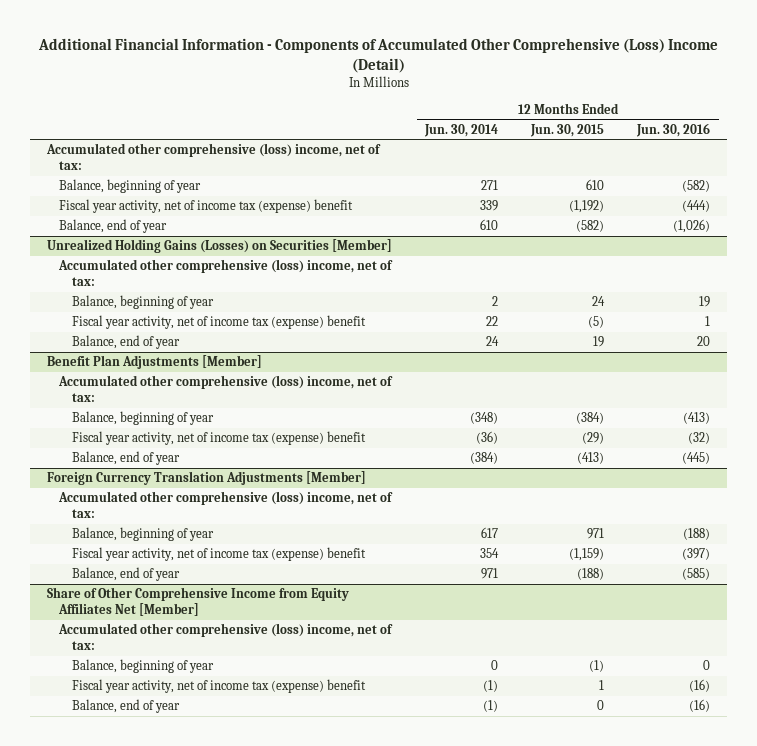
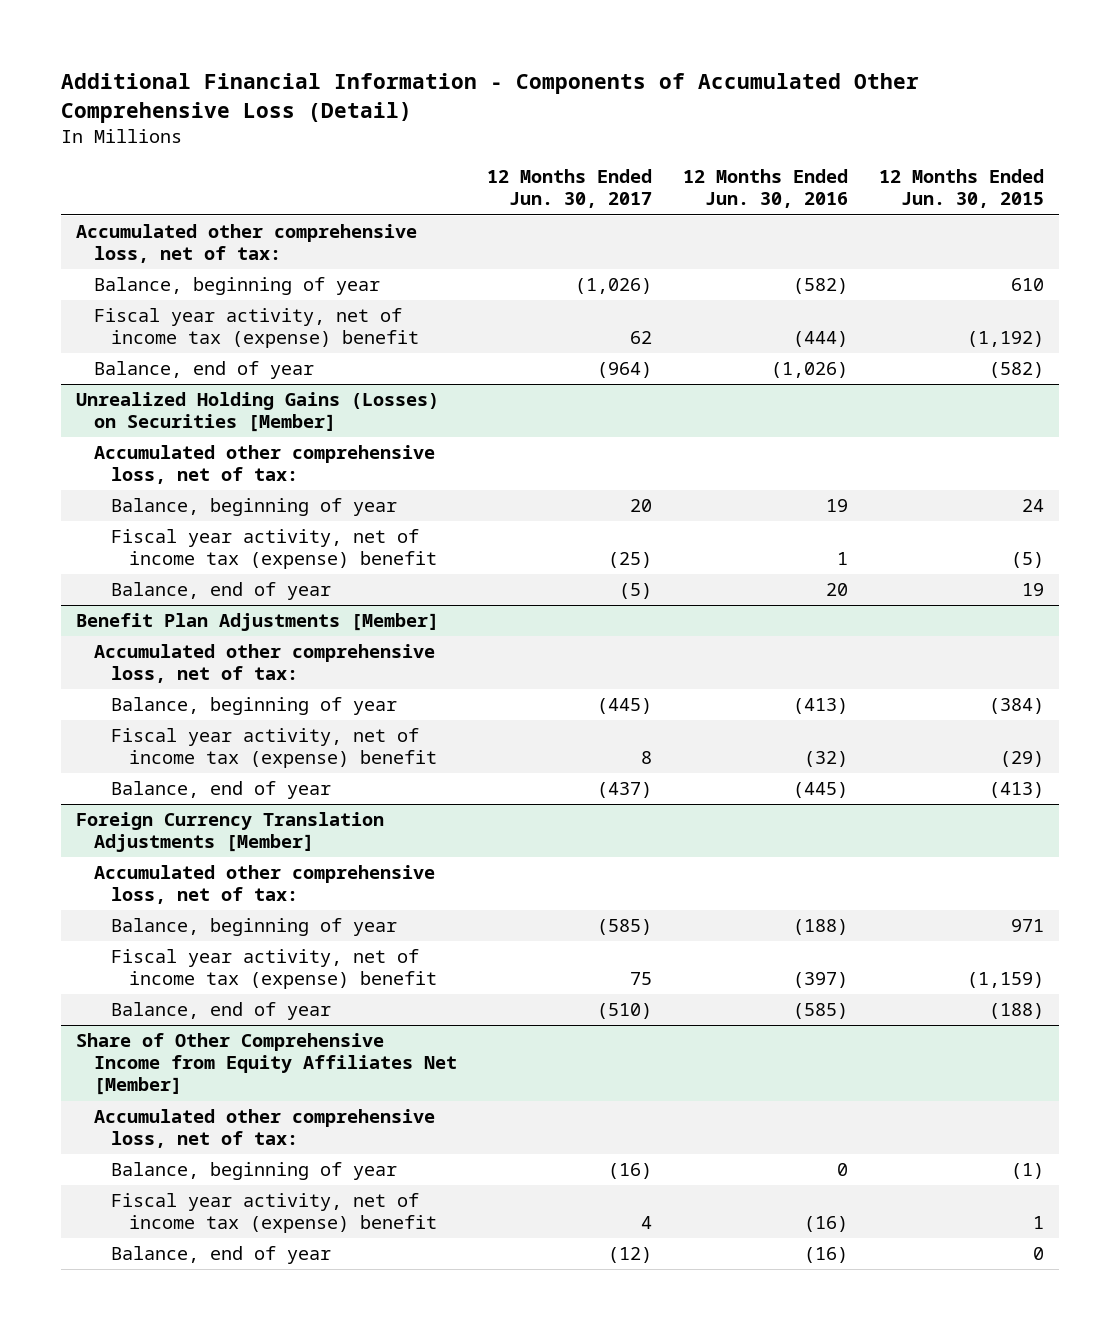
[37,37,718,73] Additional Financial Information - Components of Accumulated Other Comprehensive (Loss) Income (Detail) -> [60,73,919,123] Additional Financial Information - Components of Accumulated Other Comprehensive Loss (Detail)
[423,123,498,137] Jun. 30, 2014 -> none
none -> [487,169,653,209] 12 Months Ended Jun. 30, 2017
[45,143,381,171] Accumulated other comprehensive (loss) income, net of tax: -> [76,224,418,264] Accumulated other comprehensive loss, net of tax:
[58,259,394,287] Accumulated other comprehensive (loss) income, net of tax: -> [93,445,435,485] Accumulated other comprehensive loss, net of tax:
[58,375,394,403] Accumulated other comprehensive (loss) income, net of tax: -> [93,644,435,684] Accumulated other comprehensive loss, net of tax:
[58,491,394,519] Accumulated other comprehensive (loss) income, net of tax: -> [93,865,435,905] Accumulated other comprehensive loss, net of tax:
[58,623,394,651] Accumulated other comprehensive (loss) income, net of tax: -> [93,1109,435,1149] Accumulated other comprehensive loss, net of tax:

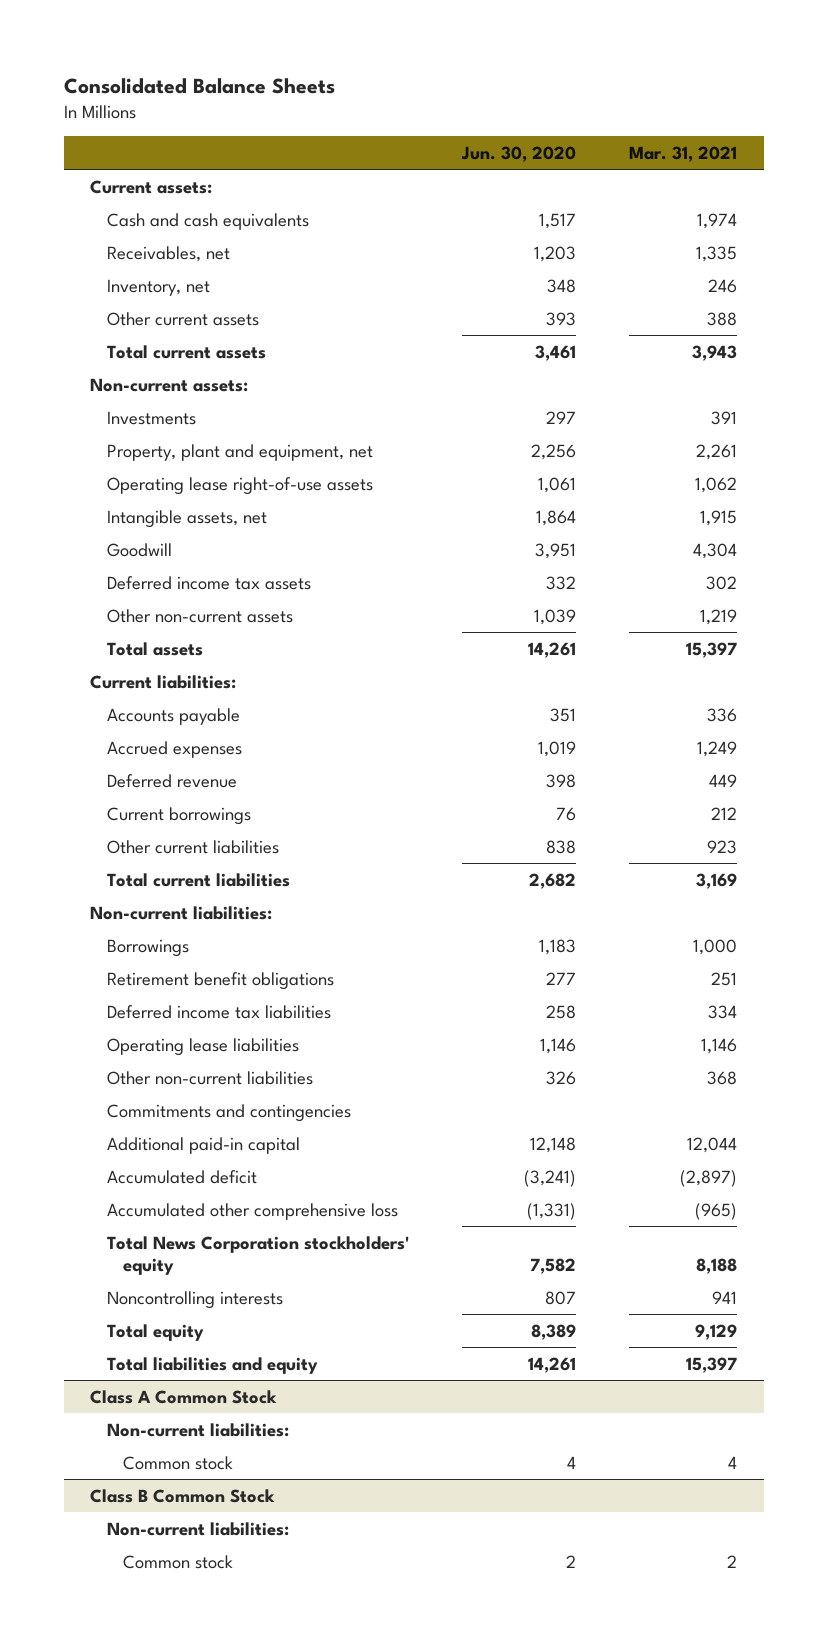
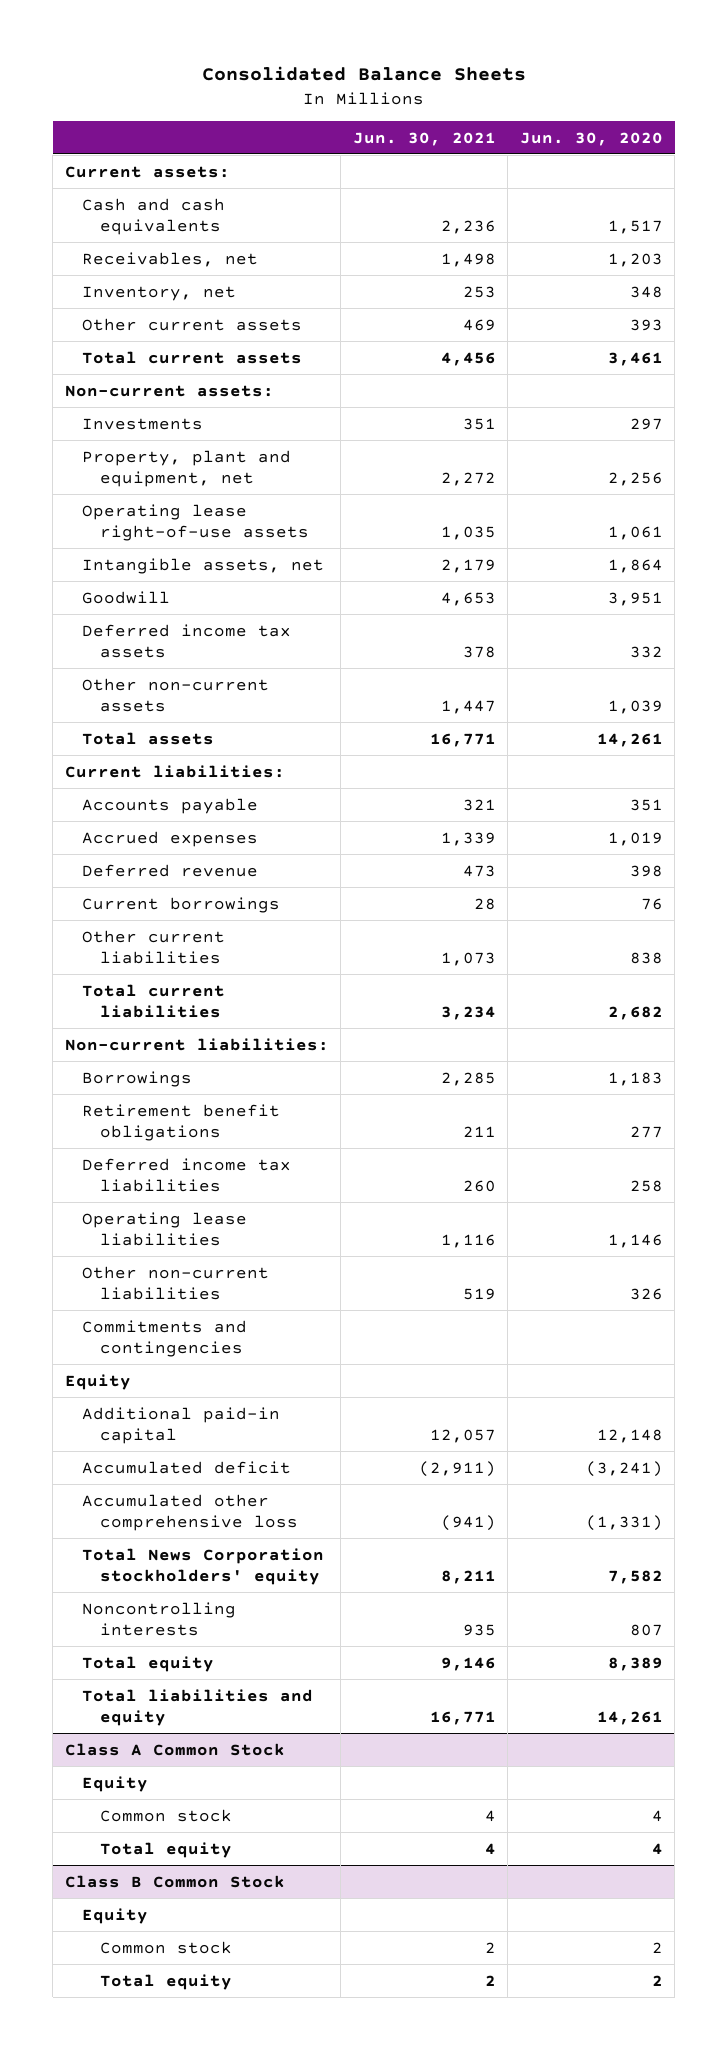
[629,145,738,162] Mar. 31, 2021 -> none
none -> [352,131,496,146] Jun. 30, 2021
none -> [64,1373,131,1390] Equity
[106,1422,289,1437] Non-current liabilities: -> none
none -> [82,1775,149,1792] Equity
none -> [100,1841,233,1858] Total equity
[106,1521,289,1536] Non-current liabilities: -> none
none -> [82,1907,149,1924] Equity
none -> [100,1973,233,1990] Total equity

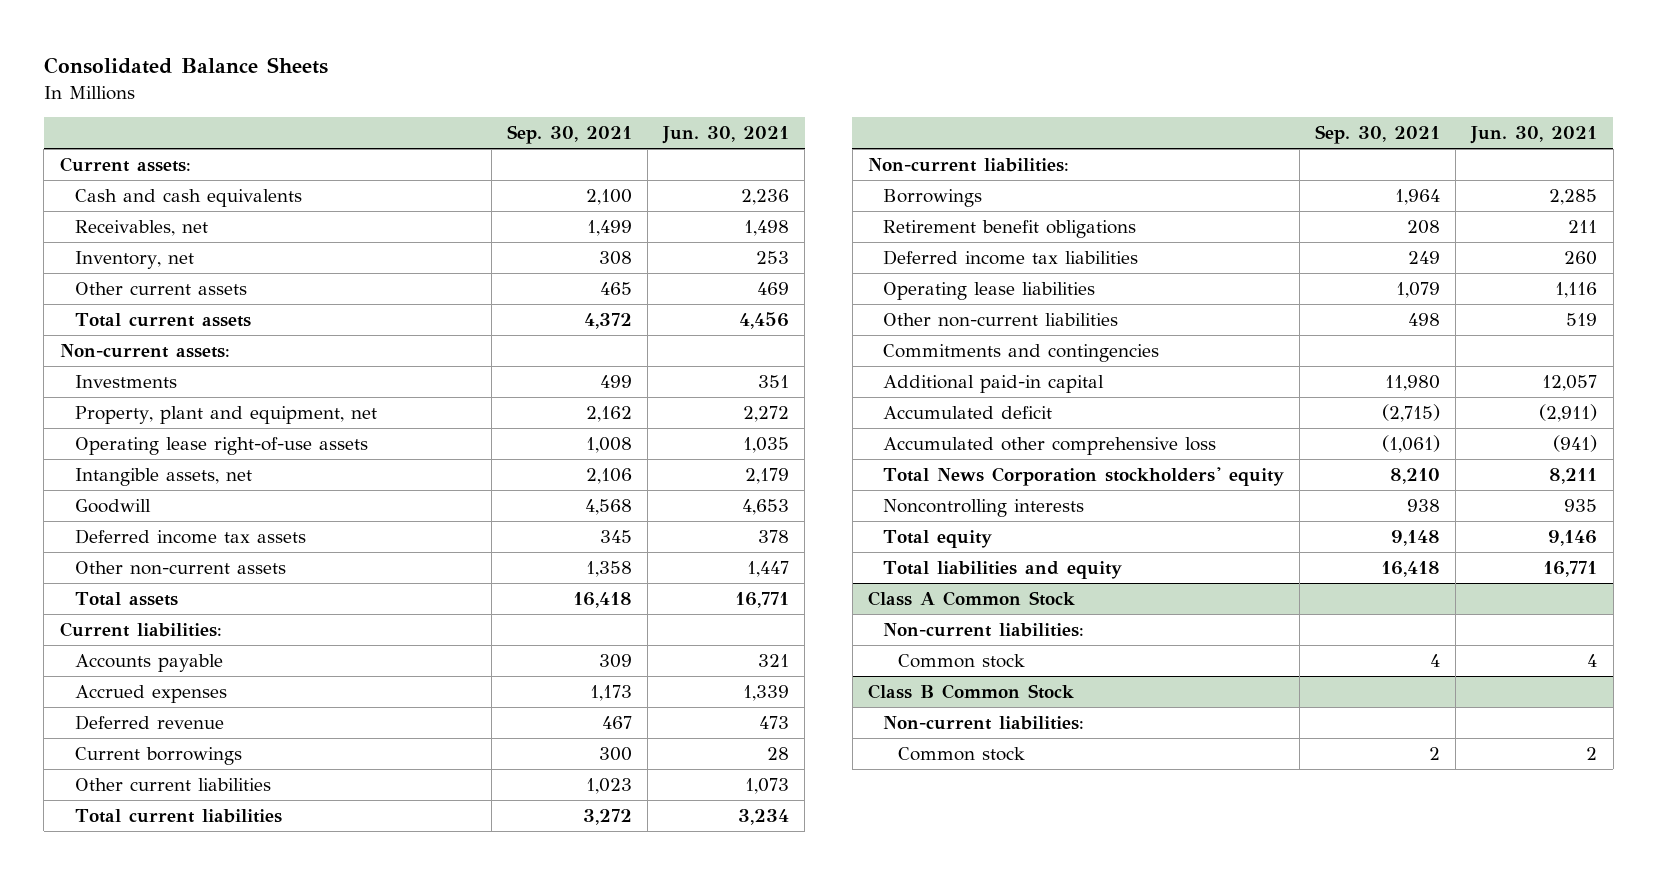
[519,131,663,146] Jun. 30, 2020 -> none
none -> [506,125,632,145] Sep. 30, 2021
[64,1373,131,1390] Equity -> none
[82,1775,149,1792] Equity -> none
none -> [882,622,1084,637] Non-current liabilities:
[100,1841,233,1858] Total equity -> none
[82,1907,149,1924] Equity -> none
none -> [882,715,1084,730] Non-current liabilities:
[100,1973,233,1990] Total equity -> none

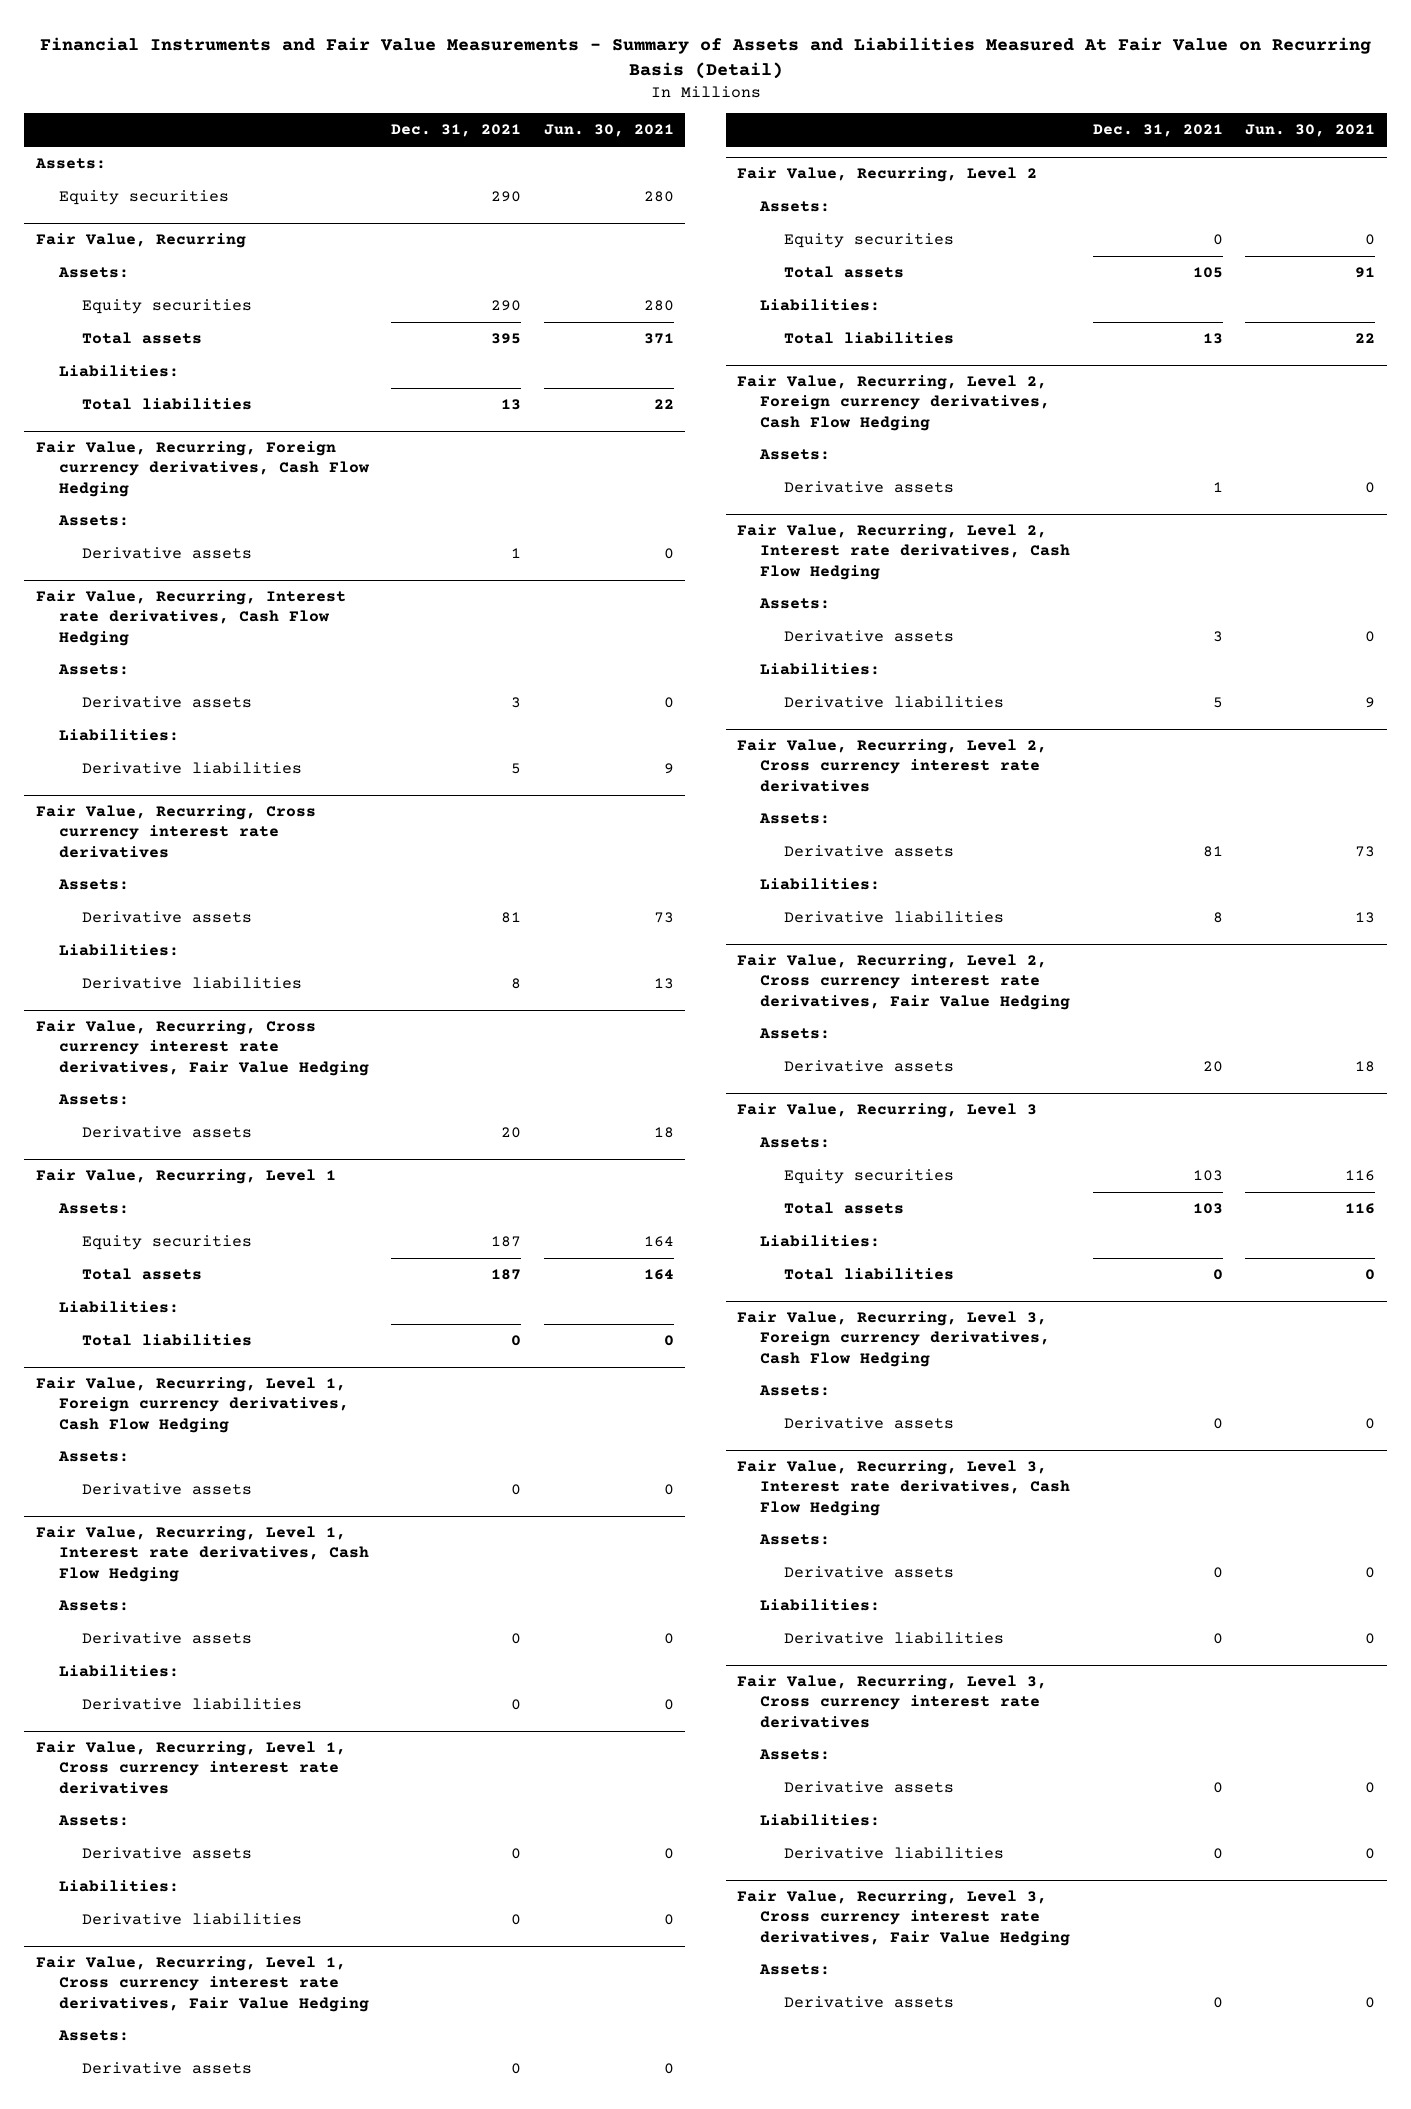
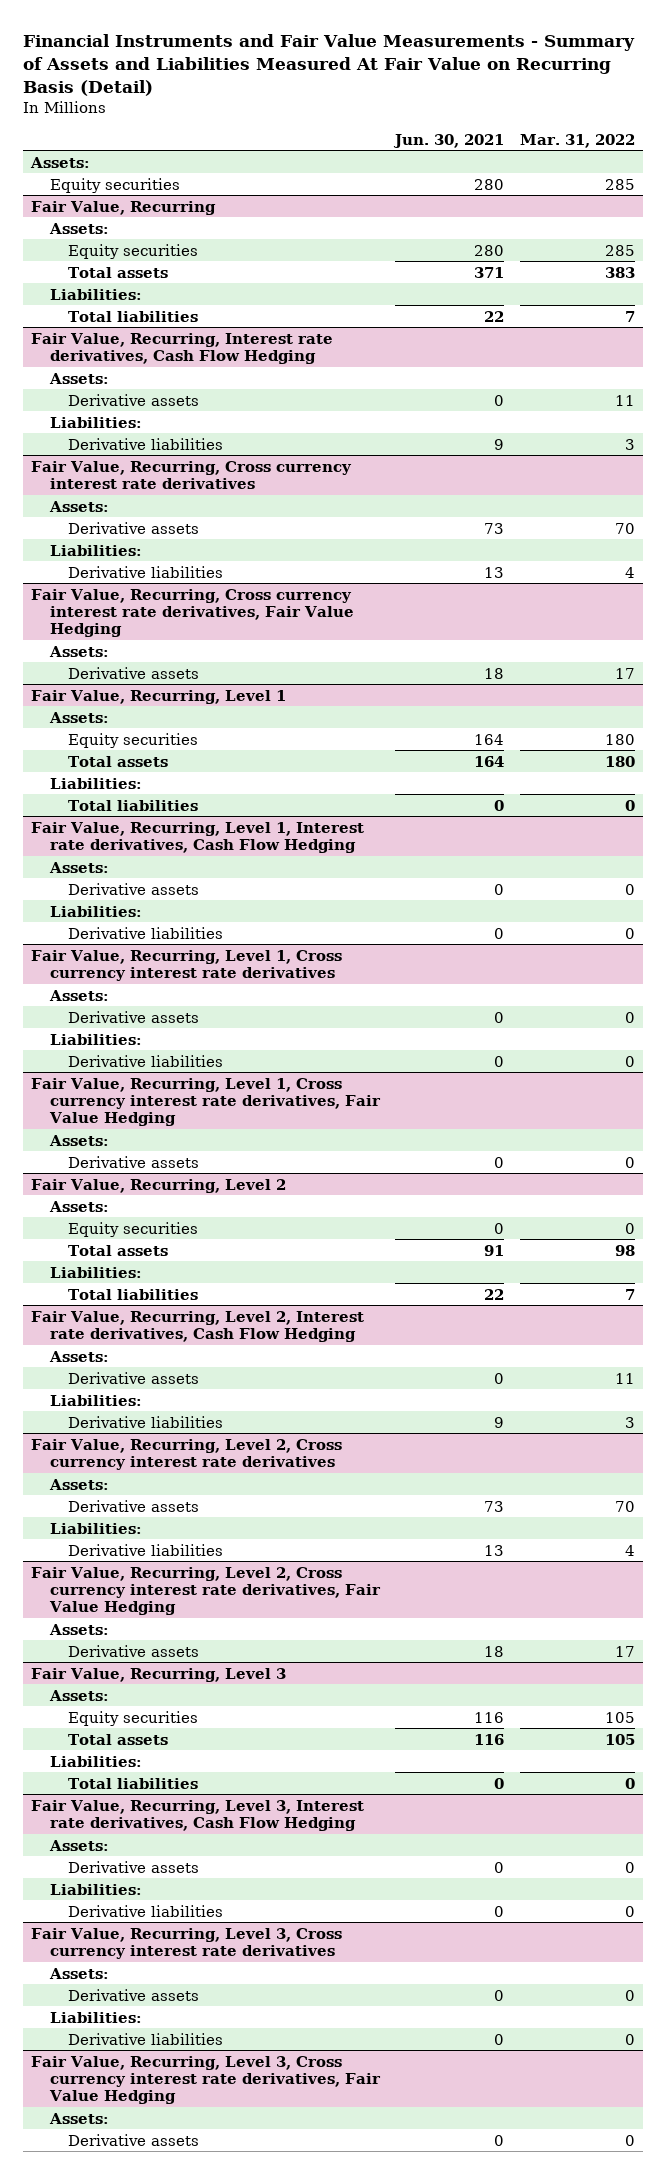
[391,124,522,138] Dec. 31, 2021 -> none
none -> [519,133,635,148] Mar. 31, 2022
[35,441,370,497] Fair Value, Recurring, Foreign currency derivatives, Cash Flow Hedging -> none
[57,515,129,527] Assets: -> none
[82,547,253,560] Derivative assets -> none
[35,1377,349,1433] Fair Value, Recurring, Level 1, Foreign currency derivatives, Cash Flow Hedging -> none
[57,1451,129,1463] Assets: -> none
[82,1483,253,1496] Derivative assets -> none
[737,375,1051,431] Fair Value, Recurring, Level 2, Foreign currency derivatives, Cash Flow Hedging -> none
[759,449,831,461] Assets: -> none
[783,481,954,494] Derivative assets -> none
[737,1311,1051,1367] Fair Value, Recurring, Level 3, Foreign currency derivatives, Cash Flow Hedging -> none
[759,1385,831,1397] Assets: -> none
[783,1417,954,1430] Derivative assets -> none

